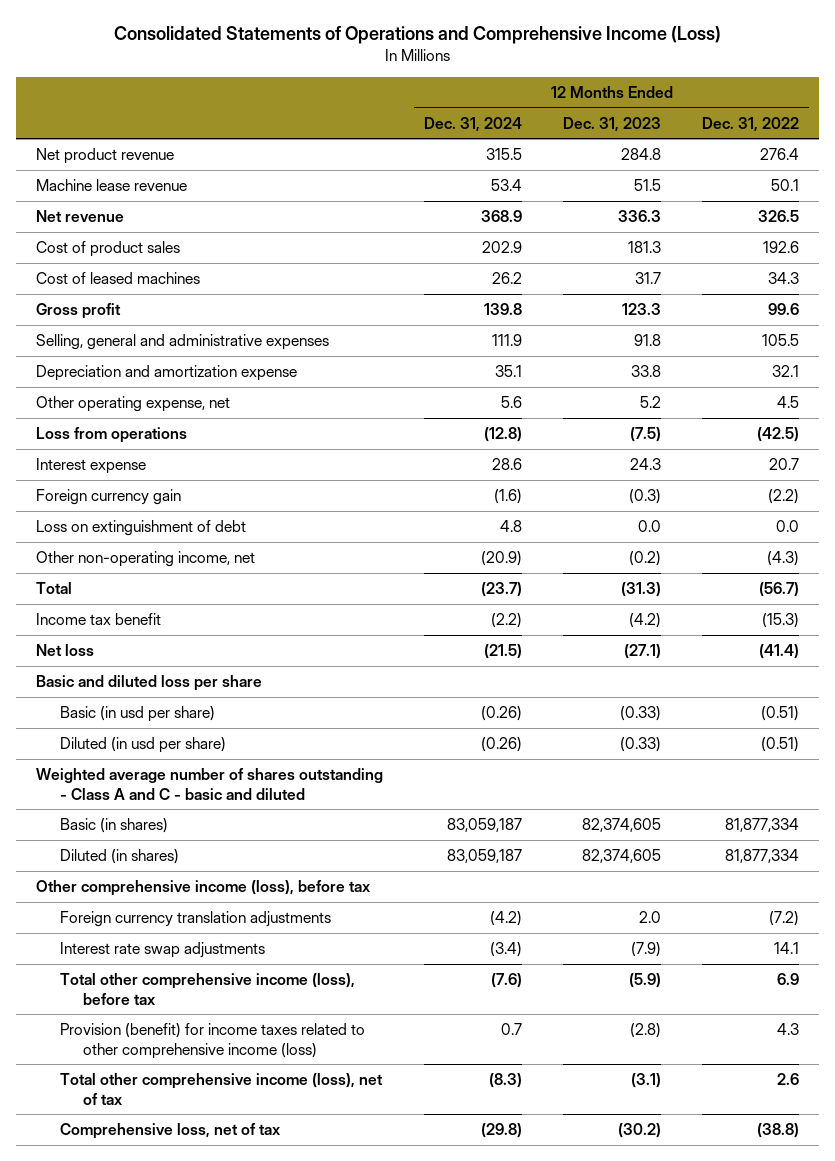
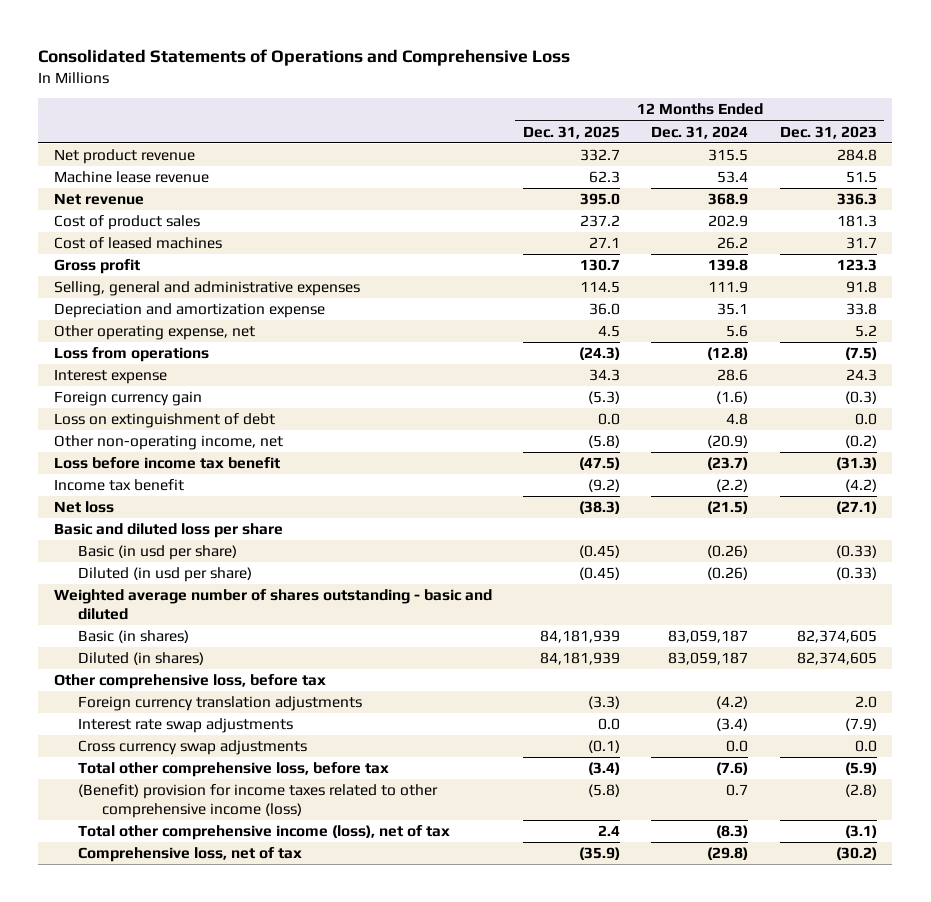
[113,26,721,45] Consolidated Statements of Operations and Comprehensive Income (Loss) -> [38,49,571,67] Consolidated Statements of Operations and Comprehensive Loss
[701,116,799,132] Dec. 31, 2022 -> none
none -> [523,125,621,139] Dec. 31, 2025
[36,582,73,595] Total -> [53,457,280,470] Loss before income tax benefit
[36,768,384,800] Weighted average number of shares outstanding - Class A and C - basic and diluted -> [53,589,492,620] Weighted average number of shares outstanding - basic and diluted
[36,880,372,897] Other comprehensive income (loss), before tax -> [53,674,326,690] Other comprehensive loss, before tax
none -> [77,740,307,756] Cross currency swap adjustments
[59,973,355,1005] Total other comprehensive income (loss), before tax -> [77,762,389,778] Total other comprehensive loss, before tax
[59,1023,365,1059] Provision (benefit) for income taxes related to other comprehensive income (loss) -> [77,784,438,818] (Benefit) provision for income taxes related to other comprehensive income (loss)

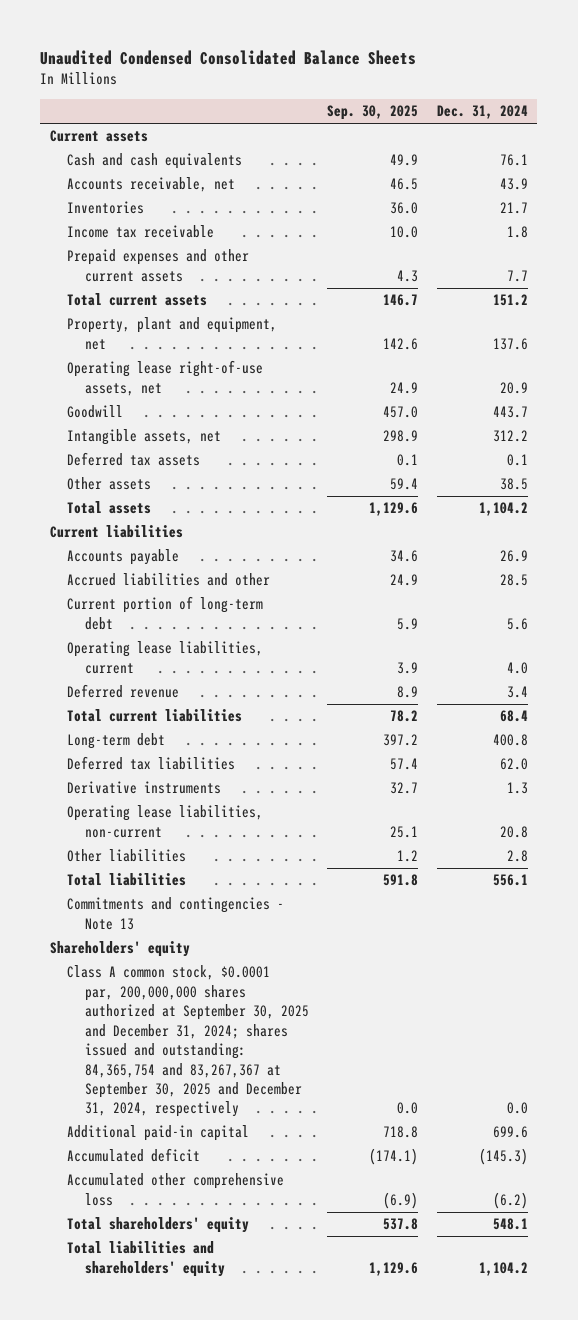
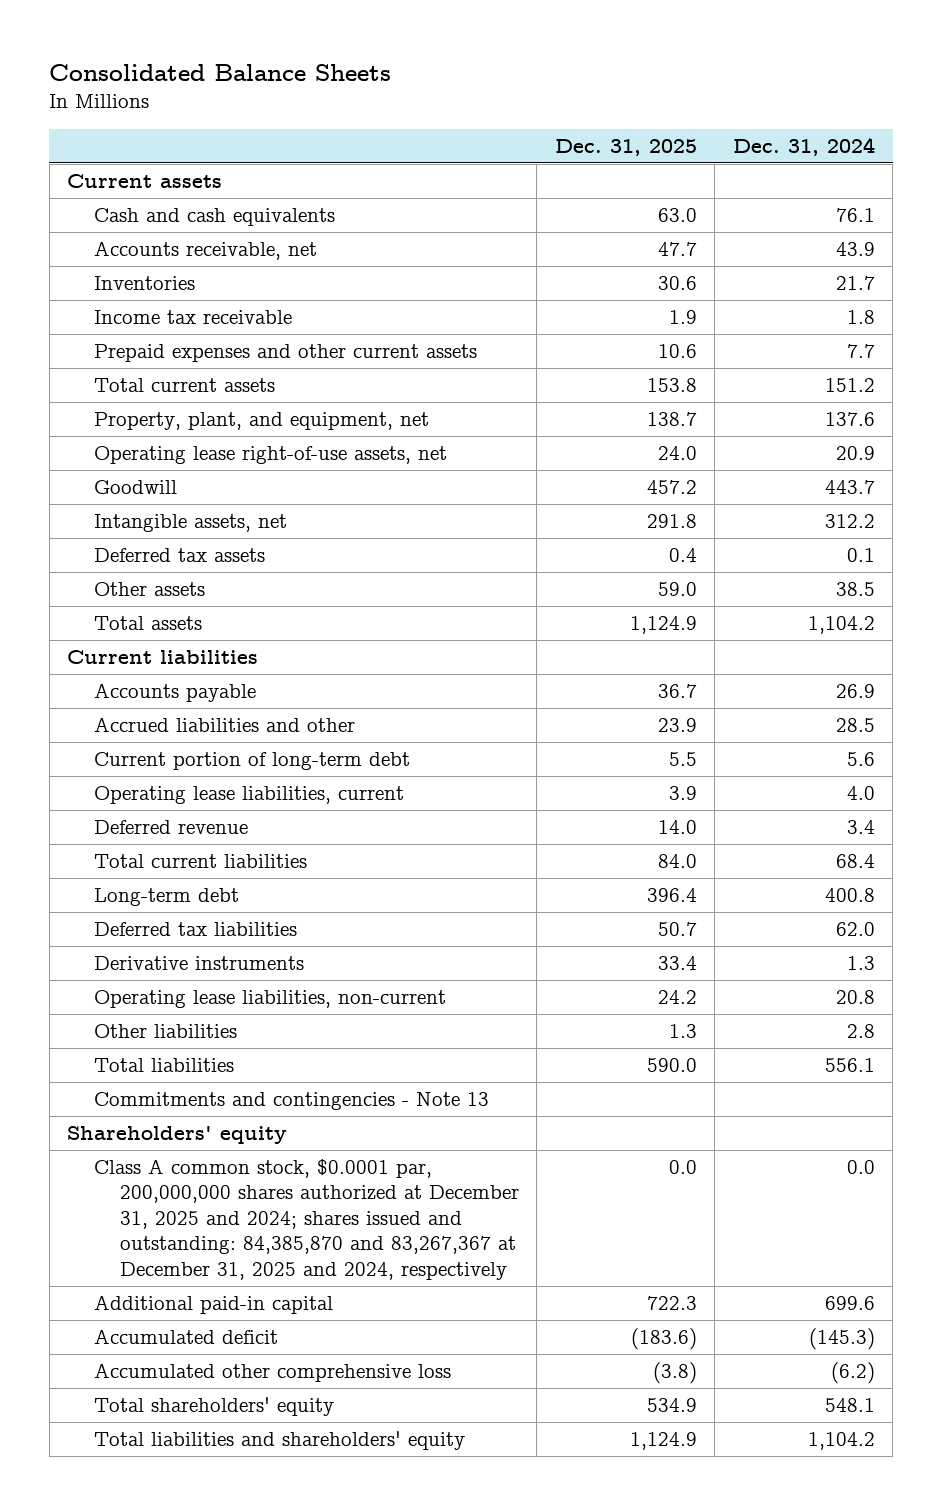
[40,49,417,65] Unaudited Condensed Consolidated Balance Sheets -> [49,63,392,81] Consolidated Balance Sheets
[327,105,419,121] Sep. 30, 2025 -> none
none -> [554,138,697,156] Dec. 31, 2025
[67,317,278,350] Property, plant and equipment, net -> [93,412,429,431] Property, plant, and equipment, net
[67,965,310,1118] Class A common stock, $0.0001 par, 200,000,000 shares authorized at September 30, 2025 and December 31, 2024; shares issued and outstanding: 84,365,754 and 83,267,367 at September 30, 2025 and December 31, 2024, respectively -> [93,1159,519,1280] Class A common stock, $0.0001 par, 200,000,000 shares authorized at December 31, 2025 and 2024; shares issued and outstanding: 84,385,870 and 83,267,367 at December 31, 2025 and 2024, respectively

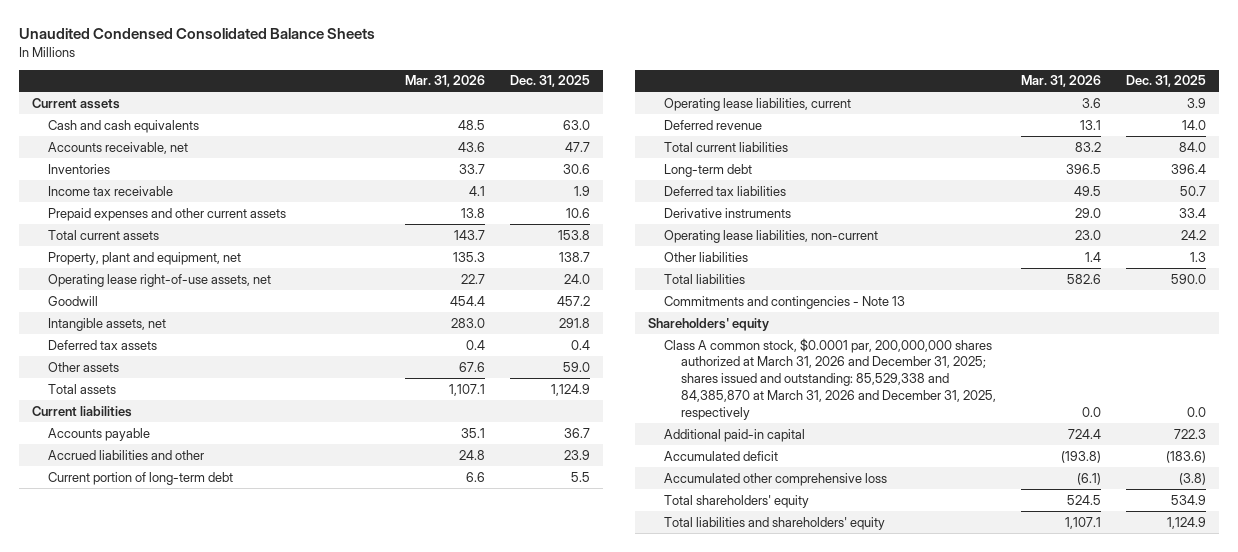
[49,63,392,81] Consolidated Balance Sheets -> [19,28,376,40] Unaudited Condensed Consolidated Balance Sheets
[732,136,875,156] Dec. 31, 2024 -> none
none -> [405,75,486,88] Mar. 31, 2026
[93,412,429,431] Property, plant, and equipment, net -> [48,251,242,265] Property, plant and equipment, net
[93,1159,519,1280] Class A common stock, $0.0001 par, 200,000,000 shares authorized at December 31, 2025 and 2024; shares issued and outstanding: 84,385,870 and 83,267,367 at December 31, 2025 and 2024, respectively -> [664,337,997,420] Class A common stock, $0.0001 par, 200,000,000 shares authorized at March 31, 2026 and December 31, 2025; shares issued and outstanding: 85,529,338 and 84,385,870 at March 31, 2026 and December 31, 2025, respectively

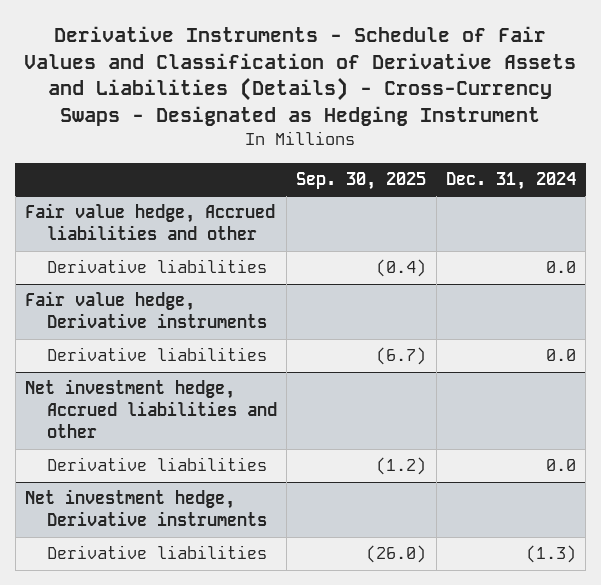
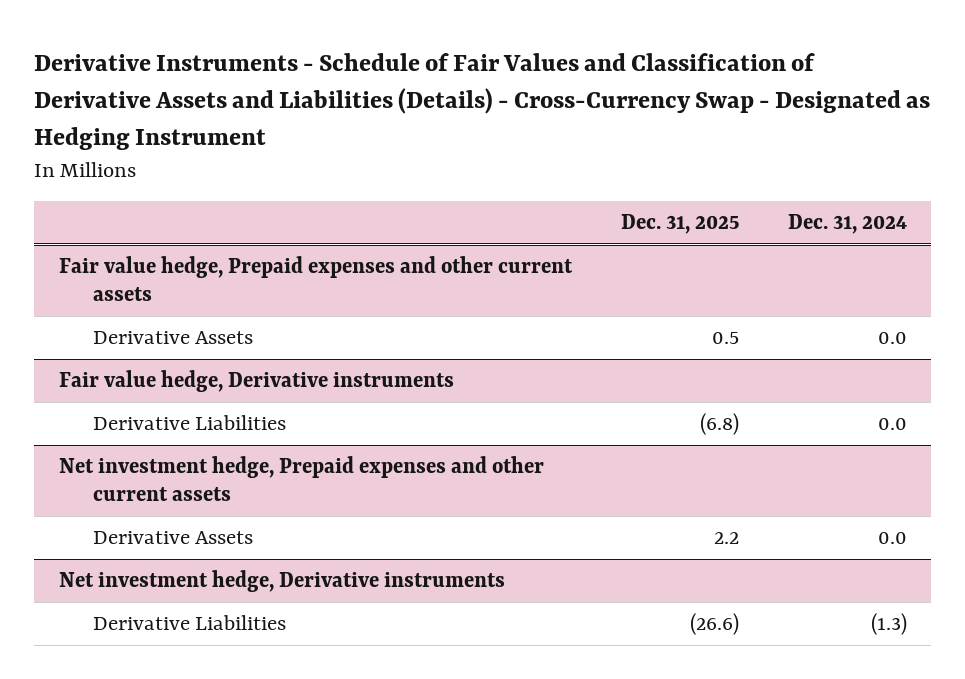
[24,25,577,127] Derivative Instruments - Schedule of Fair Values and Classification of Derivative Assets and Liabilities (Details) - Cross-Currency Swaps - Designated as Hedging Instrument -> [34,53,931,150] Derivative Instruments - Schedule of Fair Values and Classification of Derivative Assets and Liabilities (Details) - Cross-Currency Swap - Designated as Hedging Instrument
[296,172,427,191] Sep. 30, 2025 -> none
none -> [620,213,739,234] Dec. 31, 2025
[24,203,275,241] Fair value hedge, Accrued liabilities and other -> none
[46,259,267,274] Derivative liabilities -> none
none -> [58,256,573,301] Fair value hedge, Prepaid expenses and other current assets
none -> [92,331,253,345] Derivative Assets
[24,379,277,439] Net investment hedge, Accrued liabilities and other -> none
[46,457,267,472] Derivative liabilities -> none
[46,347,267,362] Derivative liabilities -> [92,415,286,431] Derivative Liabilities
none -> [58,456,544,501] Net investment hedge, Prepaid expenses and other current assets
none -> [92,531,253,545] Derivative Assets
[46,545,267,560] Derivative liabilities -> [92,615,286,631] Derivative Liabilities

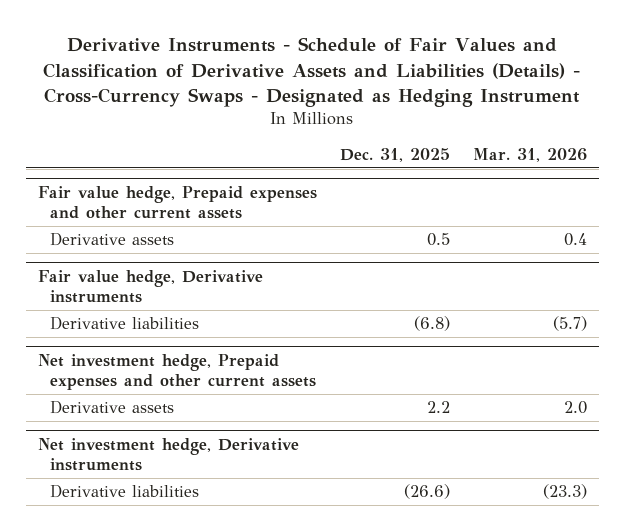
[34,53,931,150] Derivative Instruments - Schedule of Fair Values and Classification of Derivative Assets and Liabilities (Details) - Cross-Currency Swap - Designated as Hedging Instrument -> [43,37,581,108] Derivative Instruments - Schedule of Fair Values and Classification of Derivative Assets and Liabilities (Details) - Cross-Currency Swaps - Designated as Hedging Instrument
[787,213,907,234] Dec. 31, 2024 -> none
none -> [473,148,588,163] Mar. 31, 2026
[92,331,253,345] Derivative Assets -> [50,232,175,247] Derivative assets
[92,415,286,431] Derivative Liabilities -> [50,316,200,331] Derivative liabilities
[92,531,253,545] Derivative Assets -> [50,400,175,415] Derivative assets
[92,615,286,631] Derivative Liabilities -> [50,484,200,499] Derivative liabilities

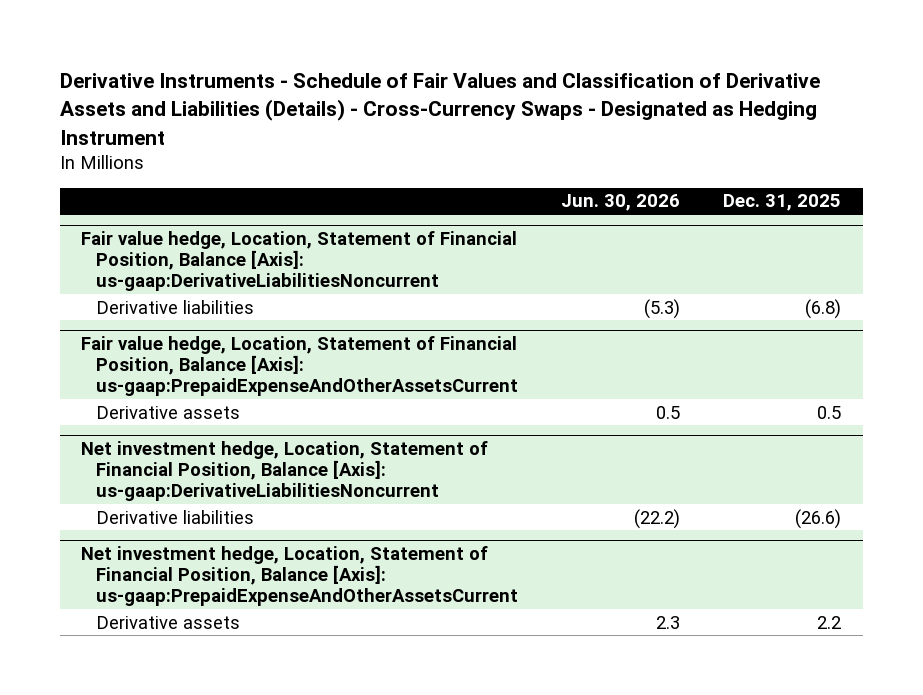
[473,148,588,163] Mar. 31, 2026 -> none
none -> [561,194,681,212] Jun. 30, 2026
[37,186,317,219] Fair value hedge, Prepaid expenses and other current assets -> none
[50,232,175,247] Derivative assets -> none
[37,270,263,303] Fair value hedge, Derivative instruments -> none
none -> [81,231,518,292] Fair value hedge, Location, Statement of Financial Position, Balance [Axis]: us-gaap:DerivativeLiabilitiesNoncurrent
[37,354,317,390] Net investment hedge, Prepaid expenses and other current assets -> none
[37,438,299,471] Net investment hedge, Derivative instruments -> none
none -> [81,336,518,397] Fair value hedge, Location, Statement of Financial Position, Balance [Axis]: us-gaap:PrepaidExpenseAndOtherAssetsCurrent
[426,401,450,414] 2.2 -> [817,405,842,419] 0.5
none -> [81,441,489,502] Net investment hedge, Location, Statement of Financial Position, Balance [Axis]: us-gaap:DerivativeLiabilitiesNoncurrent
none -> [81,546,518,607] Net investment hedge, Location, Statement of Financial Position, Balance [Axis]: us-gaap:PrepaidExpenseAndOtherAssetsCurrent
none -> [95,615,240,629] Derivative assets

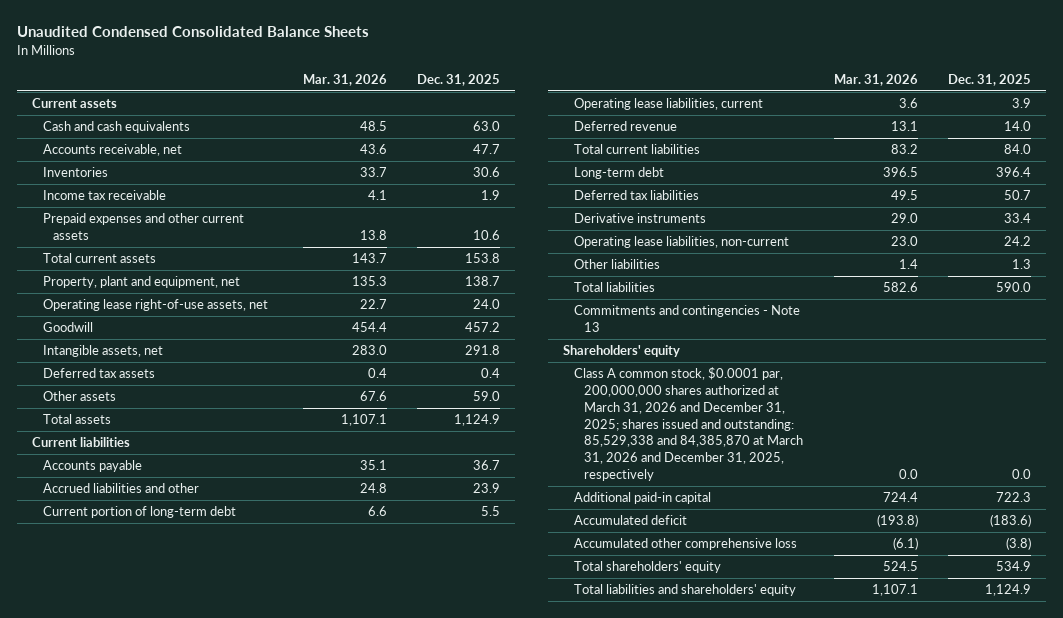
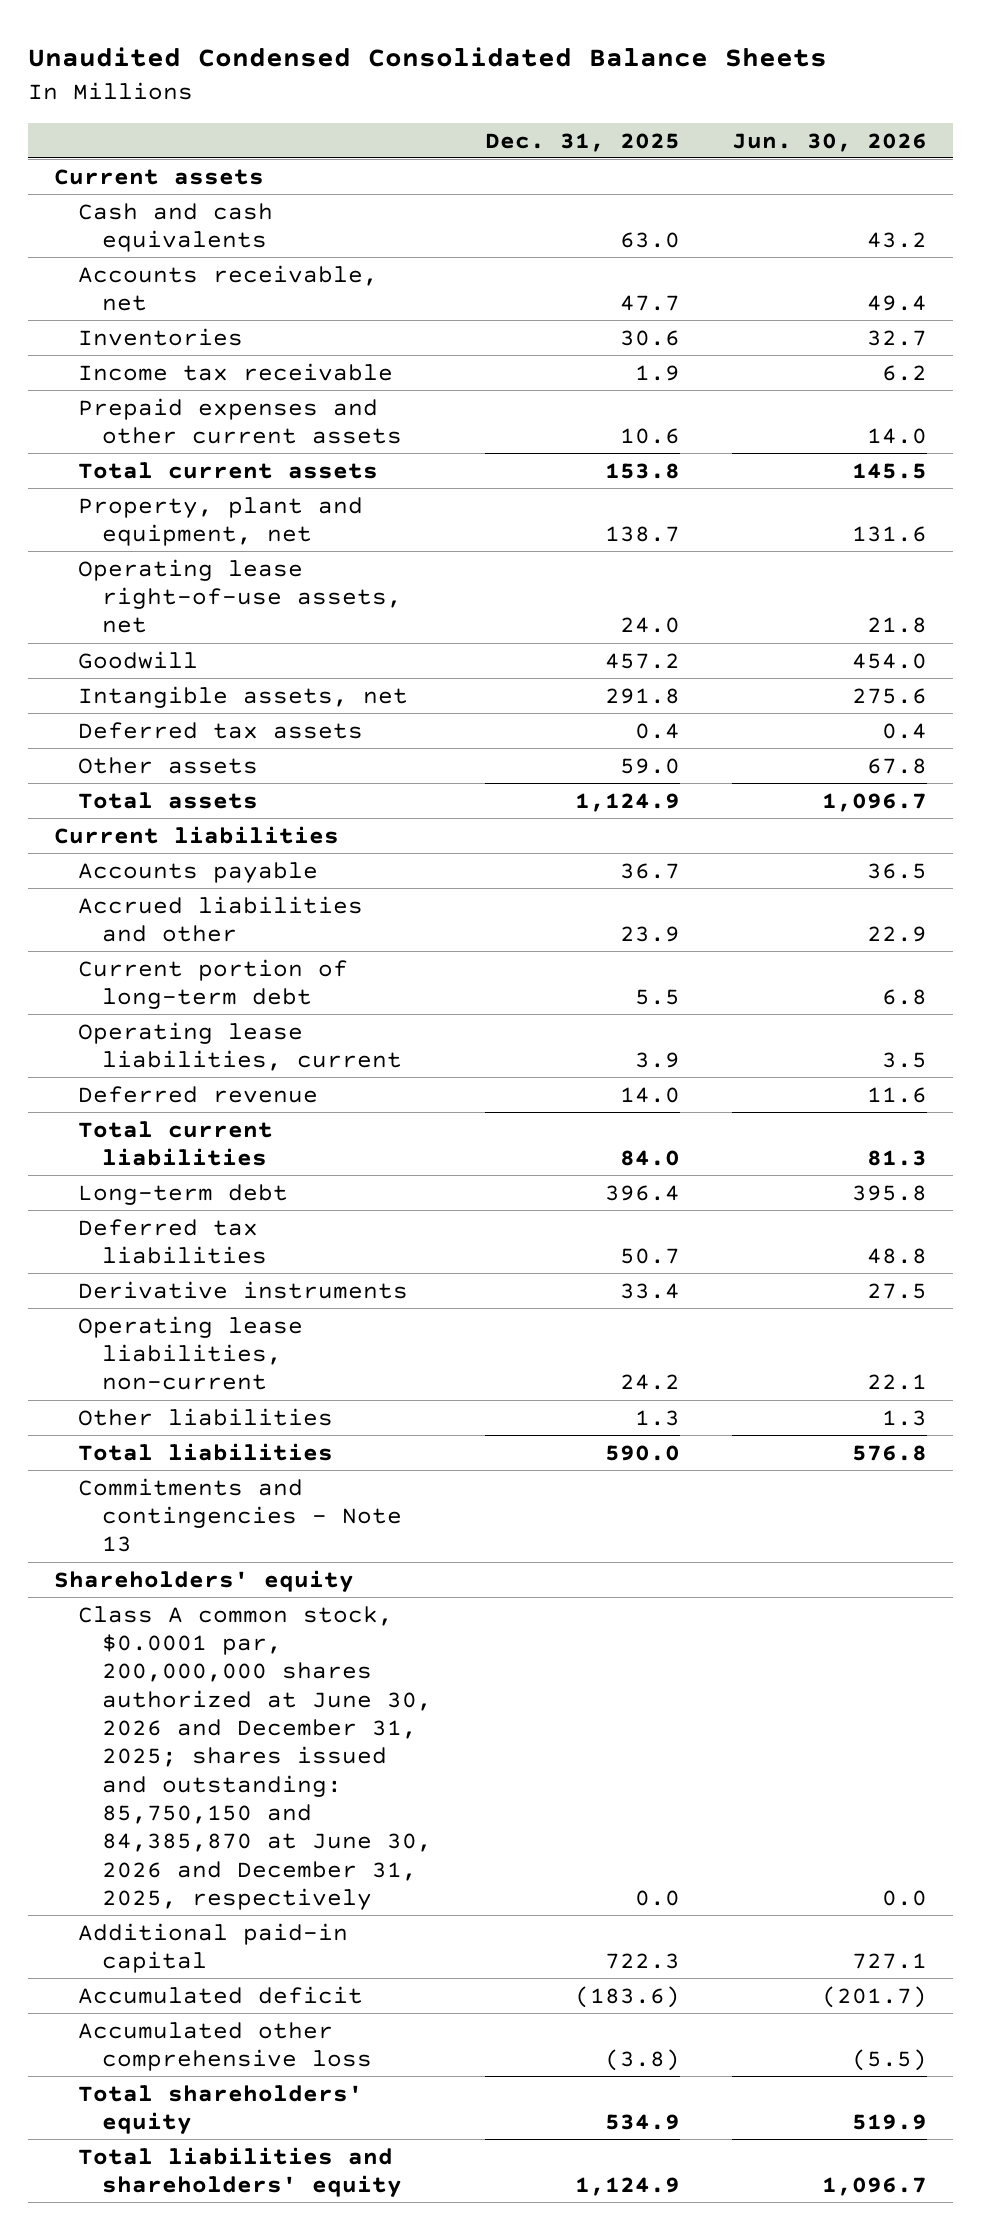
[302,73,387,86] Mar. 31, 2026 -> none
none -> [732,132,928,152] Jun. 30, 2026
[573,367,804,482] Class A common stock, $0.0001 par, 200,000,000 shares authorized at March 31, 2026 and December 31, 2025; shares issued and outstanding: 85,529,338 and 84,385,870 at March 31, 2026 and December 31, 2025, respectively -> [78,1605,433,1910] Class A common stock, $0.0001 par, 200,000,000 shares authorized at June 30, 2026 and December 31, 2025; shares issued and outstanding: 85,750,150 and 84,385,870 at June 30, 2026 and December 31, 2025, respectively

